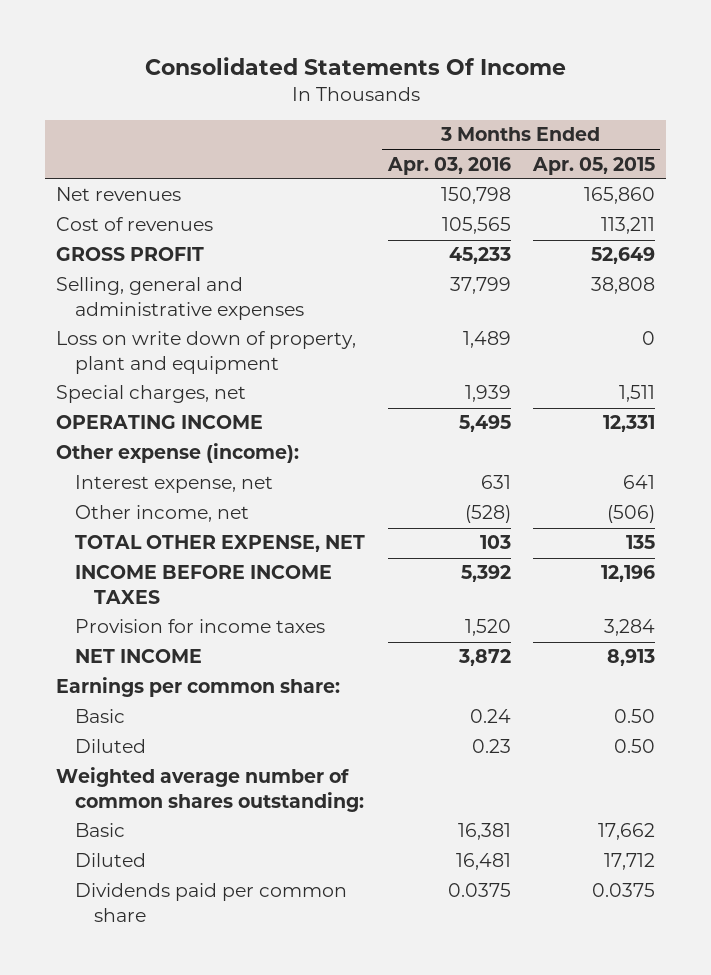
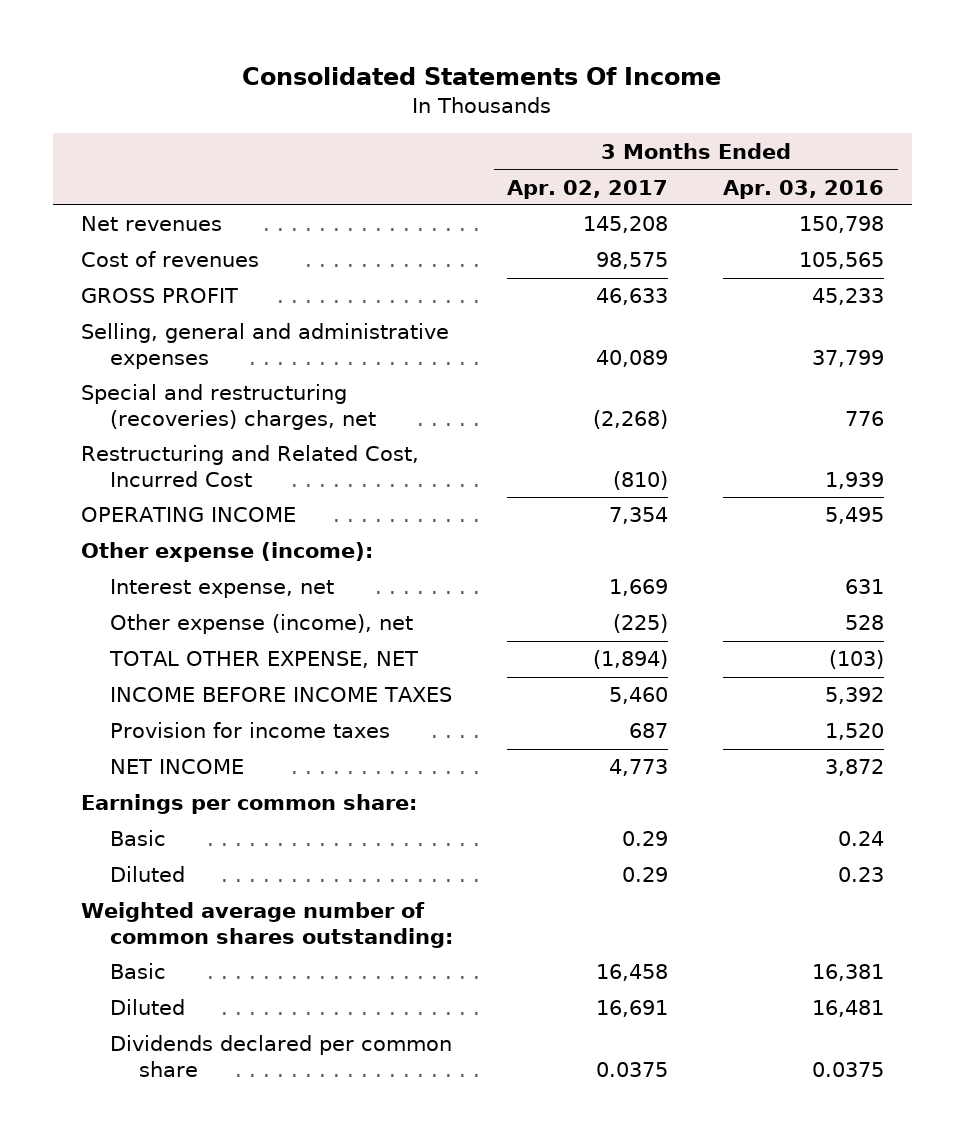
[531,156,655,175] Apr. 05, 2015 -> none
none -> [507,179,669,199] Apr. 02, 2017
[56,331,357,375] Loss on write down of property, plant and equipment -> none
[56,385,247,404] Special charges, net -> [80,384,376,431] Special and restructuring (recoveries) charges, net
[464,385,511,403] 1,939 -> [845,411,885,427] 776
none -> [80,445,419,488] Restructuring and Related Cost, Incurred Cost
[75,505,250,523] Other income, net -> [109,614,413,635] Other expense (income), net
[464,505,511,524] (528) -> [845,615,885,631] 528
[479,535,511,550] 103 -> [829,650,885,670] (103)
[75,883,348,923] Dividends paid per common share -> [109,1035,452,1078] Dividends declared per common share

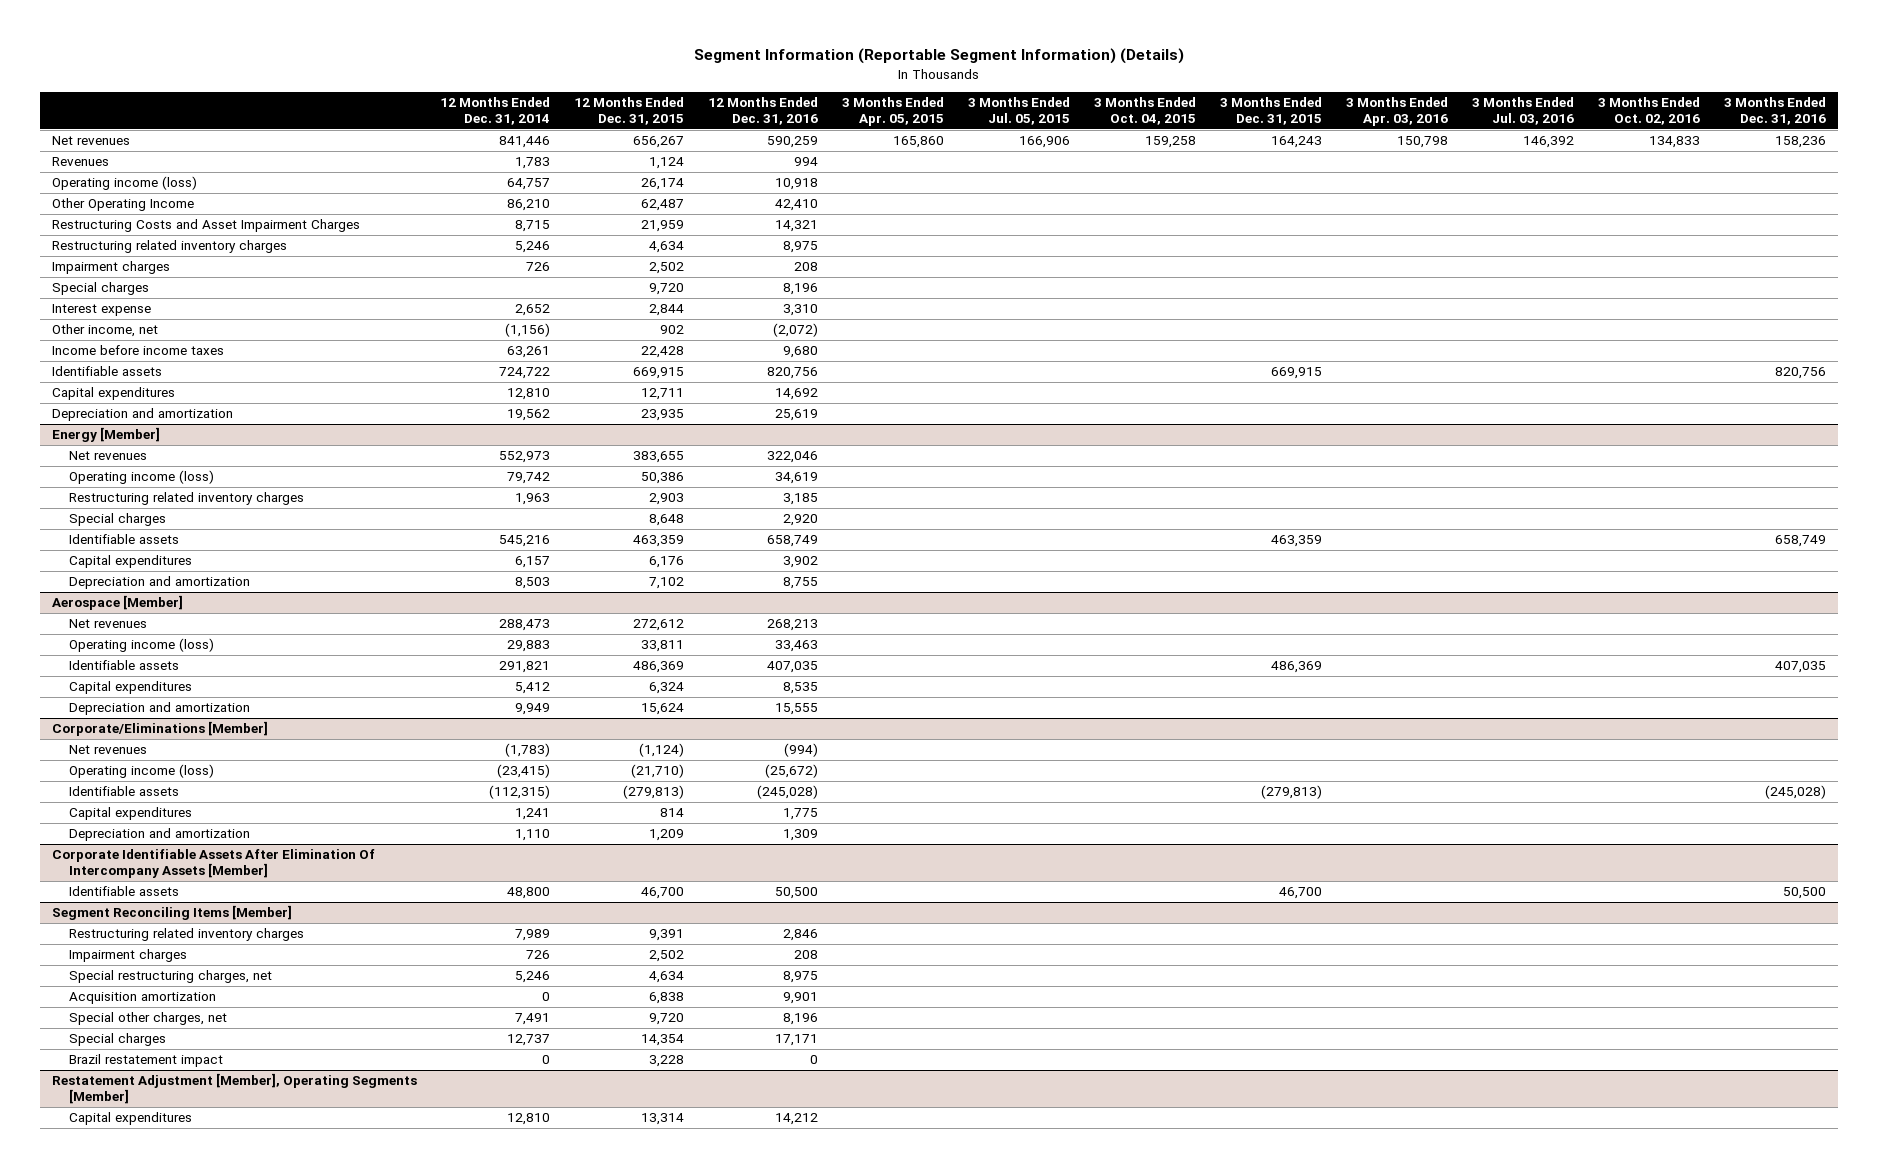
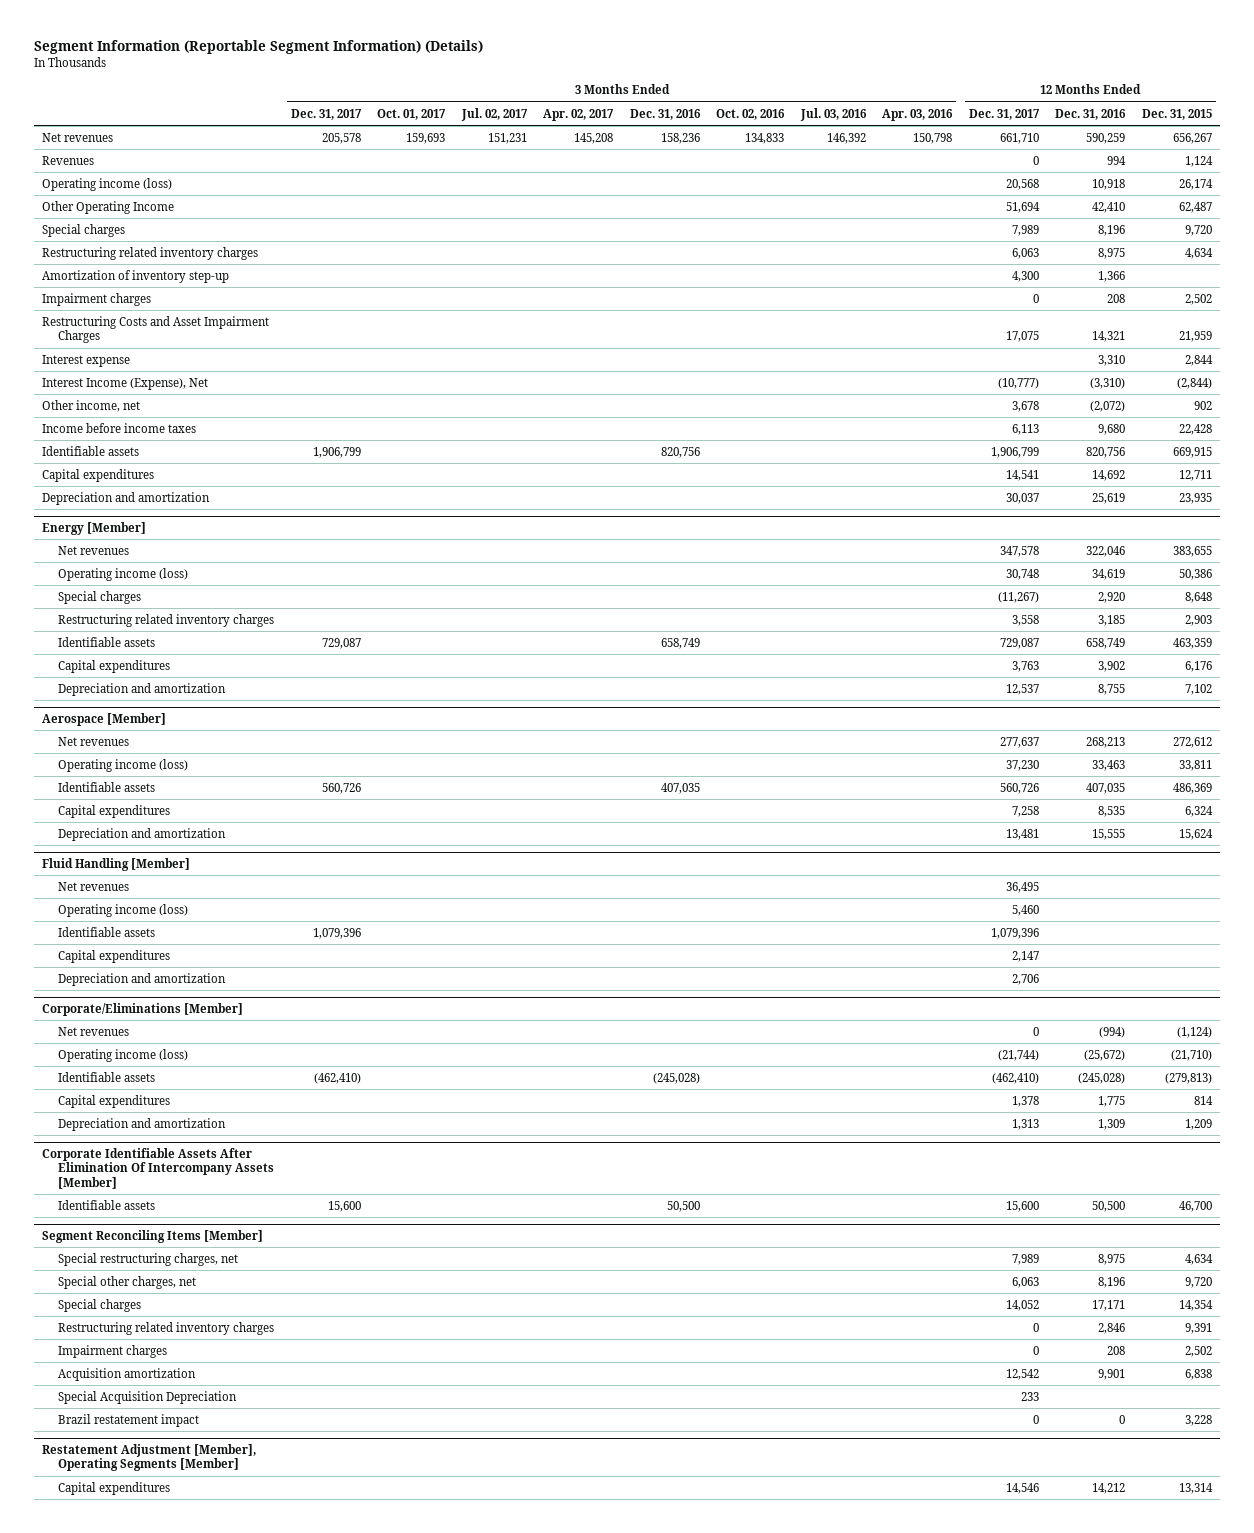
[440,97,551,126] 12 Months Ended Dec. 31, 2014 -> none
[842,97,945,127] 3 Months Ended Apr. 05, 2015 -> none
[968,97,1071,126] 3 Months Ended Jul. 05, 2015 -> none
[1094,97,1197,126] 3 Months Ended Oct. 04, 2015 -> none
[1220,97,1323,126] 3 Months Ended Dec. 31, 2015 -> none
none -> [290,108,362,120] Dec. 31, 2017
none -> [377,108,447,120] Oct. 01, 2017
none -> [460,107,528,121] Jul. 02, 2017
none -> [543,108,615,121] Apr. 02, 2017
none -> [968,108,1040,120] Dec. 31, 2017
[51,282,149,296] Special charges -> [41,223,125,237] Special charges
none -> [41,269,229,283] Amortization of inventory step-up
[51,219,360,233] Restructuring Costs and Asset Impairment Charges -> [41,315,269,344] Restructuring Costs and Asset Impairment Charges
none -> [41,377,208,390] Interest Income (Expense), Net
[69,492,305,506] Restructuring related inventory charges -> [58,613,275,627] Restructuring related inventory charges
none -> [41,857,190,871] Fluid Handling [Member]
none -> [58,881,130,891] Net revenues
none -> [58,903,189,917] Operating income (loss)
none -> [58,926,156,937] Identifiable assets
none -> [58,949,171,963] Capital expenditures
none -> [58,972,227,986] Depreciation and amortization
[69,928,305,942] Restructuring related inventory charges -> [58,1321,275,1335] Restructuring related inventory charges
[69,949,188,963] Impairment charges -> [58,1344,168,1358] Impairment charges
[69,992,217,1005] Acquisition amortization -> [58,1367,197,1381] Acquisition amortization
none -> [58,1390,238,1404] Special Acquisition Depreciation

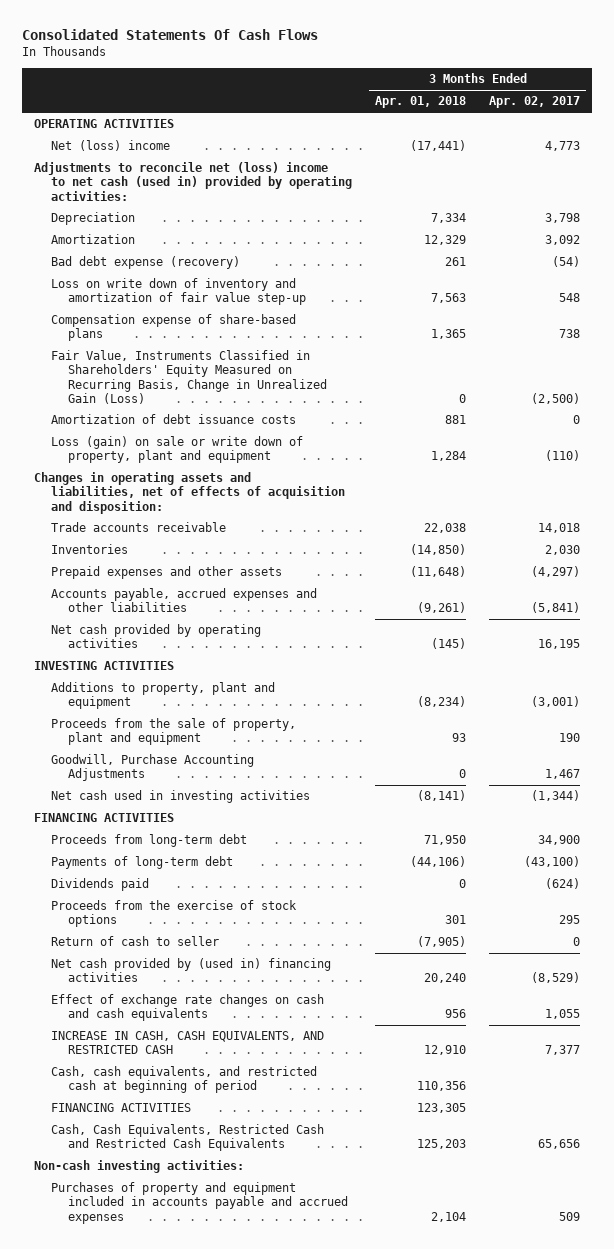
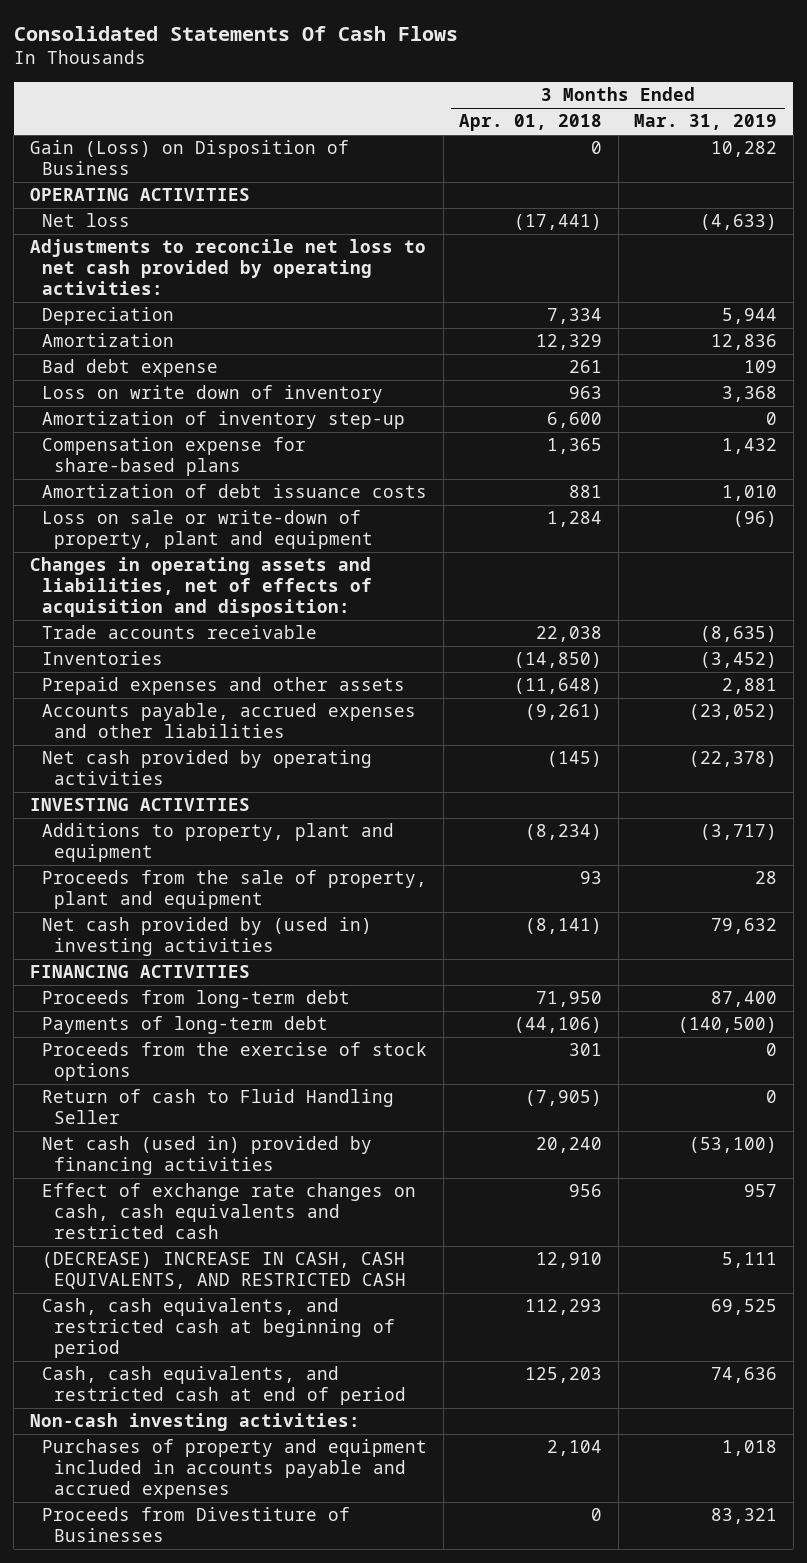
[489,96,581,109] Apr. 02, 2017 -> none
none -> [634,114,778,131] Mar. 31, 2019
none -> [29,140,349,176] Gain (Loss) on Disposition of Business
[51,140,171,152] Net (loss) income -> [42,213,131,228] Net loss
[33,162,353,201] Adjustments to reconcile net (loss) income to net cash (used in) provided by operating activities: -> [29,239,426,295] Adjustments to reconcile net loss to net cash provided by operating activities:
[51,350,328,404] Fair Value, Instruments Classified in Shareholders' Equity Measured on Recurring Basis, Change in Unrealized Gain (Loss) -> none
[51,256,241,270] Bad debt expense (recovery) -> [42,359,219,378] Bad debt expense
[51,278,307,306] Loss on write down of inventory and amortization of fair value step-up -> [42,385,384,404] Loss on write down of inventory
[431,293,467,304] 7,563 -> [569,386,603,400] 963
none -> [42,411,406,430] Amortization of inventory step-up
[51,314,297,342] Compensation expense of share-based plans -> [42,437,307,477] Compensation expense for share-based plans
[51,436,304,464] Loss (gain) on sale or write down of property, plant and equipment -> [42,510,374,550] Loss on sale or write-down of property, plant and equipment
[51,754,255,782] Goodwill, Purchase Accounting Adjustments -> none
[51,790,311,804] Net cash used in investing activities -> [42,917,373,957] Net cash provided by (used in) investing activities
[51,878,150,892] Dividends paid -> none
[51,1103,192,1113] FINANCING ACTIVITIES -> none
[51,936,220,947] Return of cash to seller -> [42,1089,395,1125] Return of cash to Fluid Handling Seller
[51,958,332,983] Net cash provided by (used in) financing activities -> [42,1136,373,1176] Net cash (used in) provided by financing activities
[51,994,325,1022] Effect of exchange rate changes on cash and cash equivalents -> [42,1183,417,1239] Effect of exchange rate changes on cash, cash equivalents and restricted cash
[51,1031,325,1055] INCREASE IN CASH, CASH EQUIVALENTS, AND RESTRICTED CASH -> [42,1252,407,1290] (DECREASE) INCREASE IN CASH, CASH EQUIVALENTS, AND RESTRICTED CASH
[417,1081,467,1092] 110,356 -> [525,1299,603,1316] 112,293
[51,1124,325,1152] Cash, Cash Equivalents, Restricted Cash and Restricted Cash Equivalents -> [42,1366,407,1406] Cash, cash equivalents, and restricted cash at end of period
none -> [42,1507,351,1543] Proceeds from Divestiture of Businesses

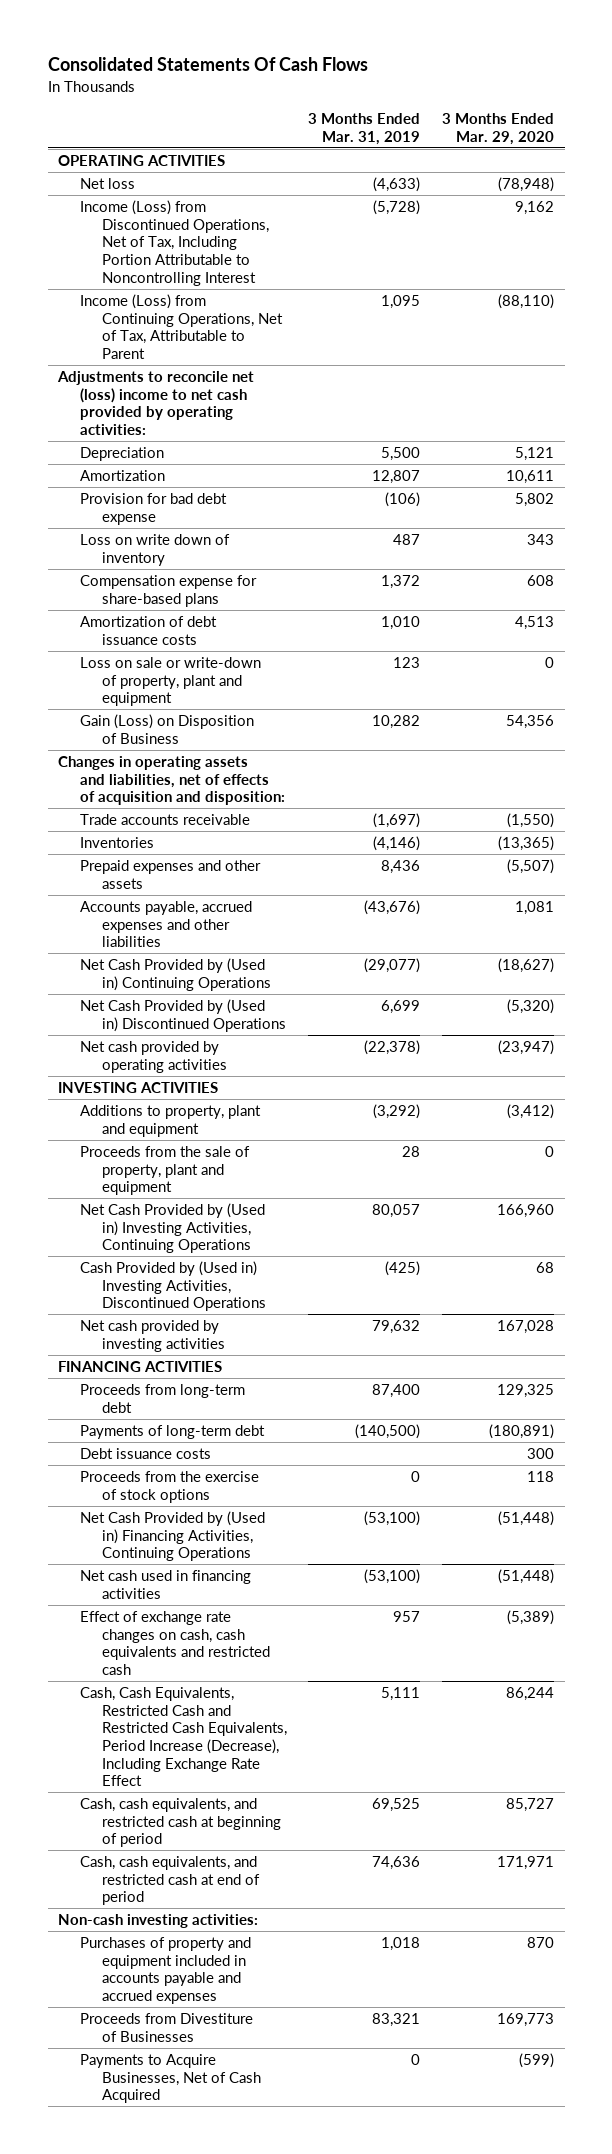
[459,114,603,132] Apr. 01, 2018 -> none
none -> [441,113,554,145] 3 Months Ended Mar. 29, 2020
[42,411,406,430] Amortization of inventory step-up -> none
none -> [80,199,269,286] Income (Loss) from Discontinued Operations, Net of Tax, Including Portion Attributable to Noncontrolling Interest
none -> [80,293,283,359] Income (Loss) from Continuing Operations, Net of Tax, Attributable to Parent
[29,239,426,295] Adjustments to reconcile net loss to net cash provided by operating activities: -> [57,370,255,435] Adjustments to reconcile net (loss) income to net cash provided by operating activities:
[722,308,778,325] 5,944 -> [381,446,421,461] 5,500
[711,334,778,351] 12,836 -> [372,469,421,484] 12,807
[42,359,219,378] Bad debt expense -> [80,492,228,525] Provision for bad debt expense
[744,360,778,374] 109 -> [385,491,421,507] (106)
[722,386,778,403] 3,368 -> [393,533,421,545] 487
[722,438,778,455] 1,432 -> [381,574,421,589] 1,372
[733,511,778,528] (96) -> [393,656,421,668] 123
[29,140,349,176] Gain (Loss) on Disposition of Business -> [80,713,255,744] Gain (Loss) on Disposition of Business
[700,626,778,643] (8,635) -> [373,812,421,828] (1,697)
[700,652,778,669] (3,452) -> [373,835,421,851] (4,146)
[722,678,778,695] 2,881 -> [381,859,421,874] 8,436
[689,704,778,721] (23,052) -> [364,899,421,915] (43,676)
none -> [80,957,271,991] Net Cash Provided by (Used in) Continuing Operations
none -> [80,998,286,1032] Net Cash Provided by (Used in) Discontinued Operations
[700,824,778,841] (3,717) -> [373,1103,421,1119] (3,292)
none -> [80,1202,266,1254] Net Cash Provided by (Used in) Investing Activities, Continuing Operations
none -> [80,1260,266,1312] Cash Provided by (Used in) Investing Activities, Discontinued Operations
[42,917,373,957] Net cash provided by (used in) investing activities -> [80,1319,225,1352] Net cash provided by investing activities
none -> [80,1447,212,1459] Debt issuance costs
[42,1089,395,1125] Return of cash to Fluid Handling Seller -> none
none -> [80,1510,266,1562] Net Cash Provided by (Used in) Financing Activities, Continuing Operations
[42,1136,373,1176] Net cash (used in) provided by financing activities -> [80,1569,252,1599] Net cash used in financing activities
[42,1252,407,1290] (DECREASE) INCREASE IN CASH, CASH EQUIVALENTS, AND RESTRICTED CASH -> [80,1686,287,1787] Cash, Cash Equivalents, Restricted Cash and Restricted Cash Equivalents, Period Increase (Decrease), Including Exchange Rate Effect
none -> [80,2053,261,2104] Payments to Acquire Businesses, Net of Cash Acquired

